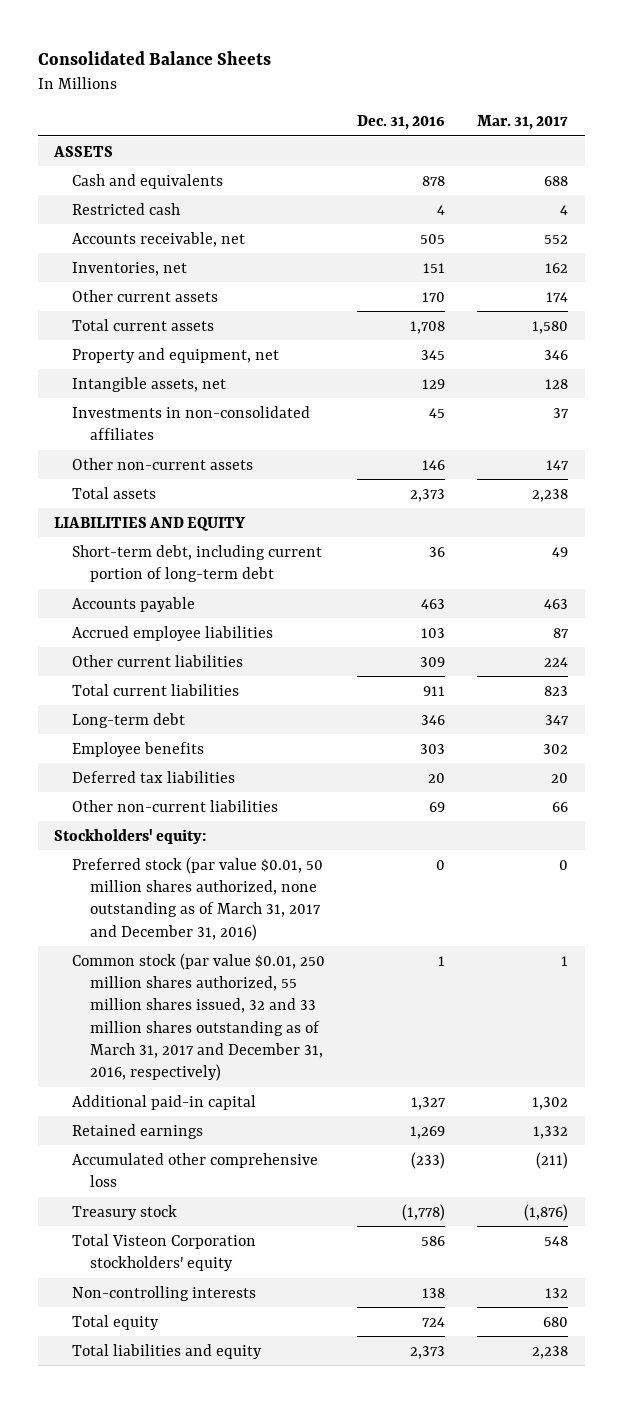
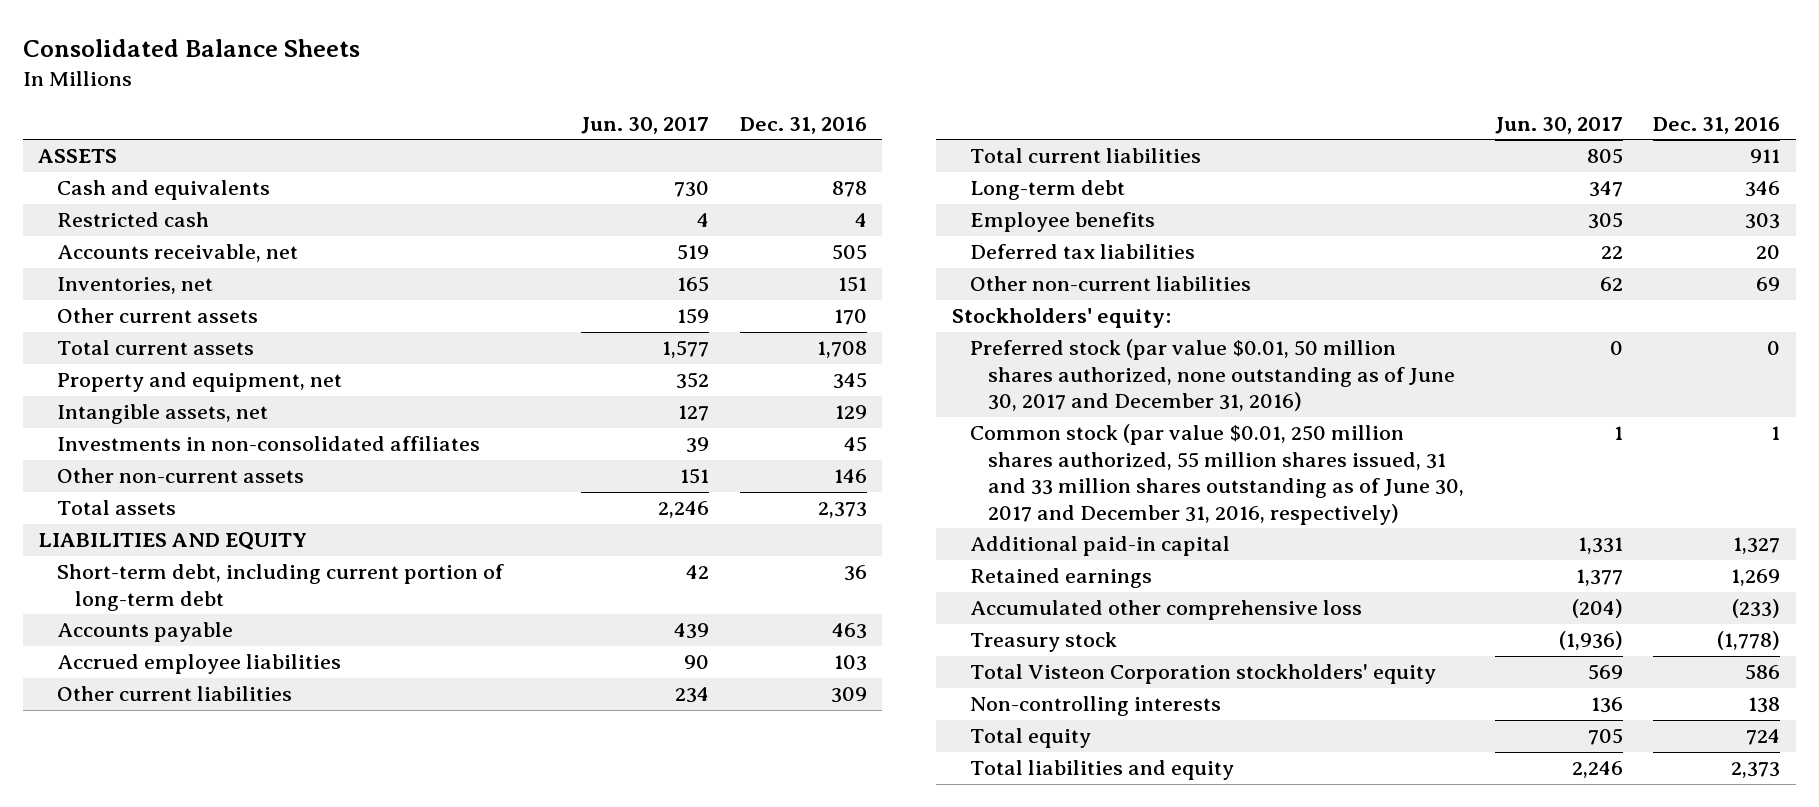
[477,115,569,131] Mar. 31, 2017 -> none
none -> [581,116,710,134] Jun. 30, 2017
[71,856,323,941] Preferred stock (par value $0.01, 50 million shares authorized, none outstanding as of March 31, 2017 and December 31, 2016) -> [969,339,1456,412] Preferred stock (par value $0.01, 50 million shares authorized, none outstanding as of June 30, 2017 and December 31, 2016)
[71,952,325,1082] Common stock (par value $0.01, 250 million shares authorized, 55 million shares issued, 32 and 33 million shares outstanding as of March 31, 2017 and December 31, 2016, respectively) -> [969,424,1465,525] Common stock (par value $0.01, 250 million shares authorized, 55 million shares issued, 31 and 33 million shares outstanding as of June 30, 2017 and December 31, 2016, respectively)

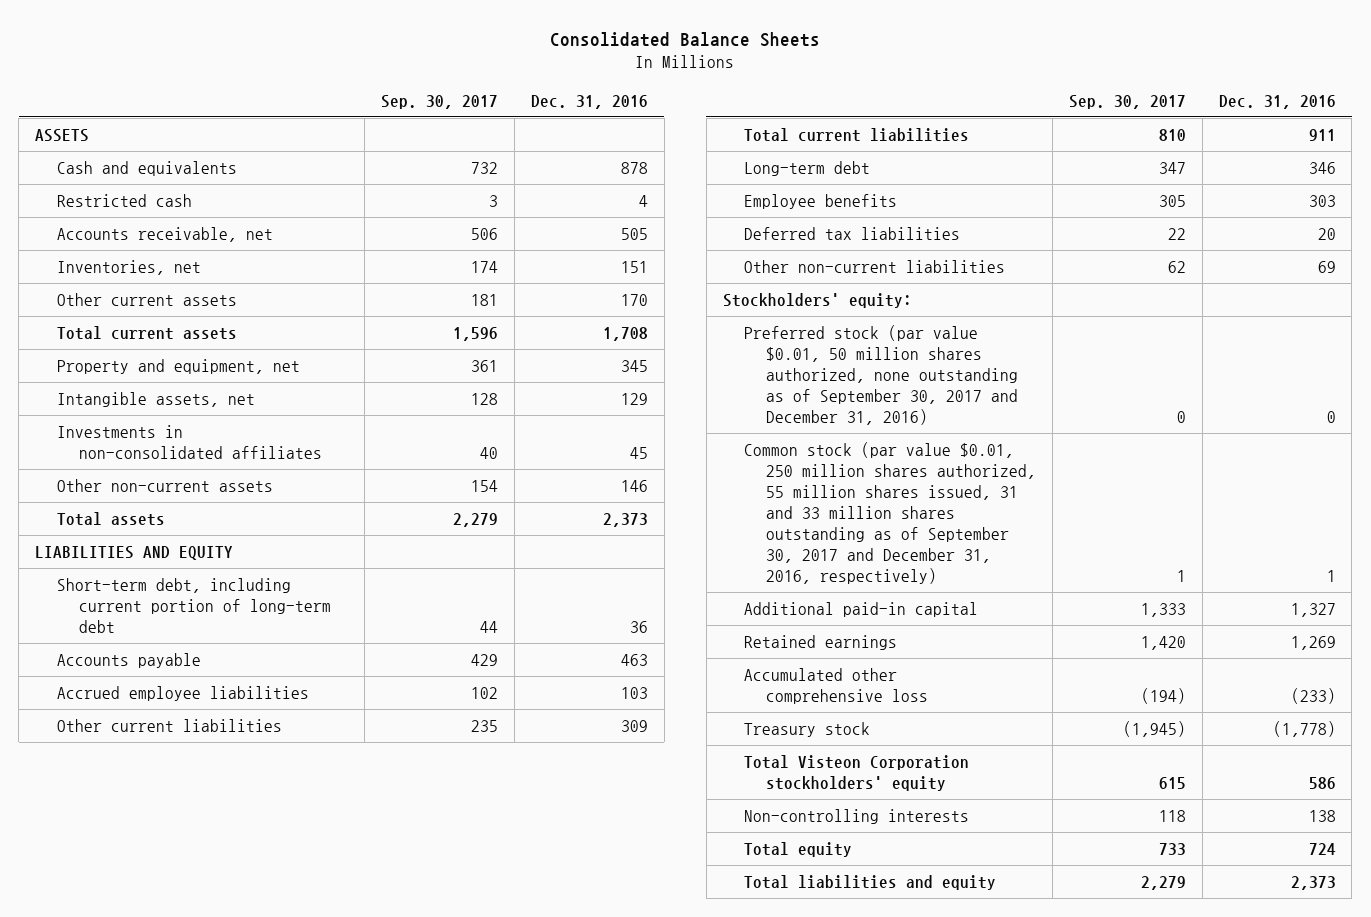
[581,116,710,134] Jun. 30, 2017 -> none
none -> [381,94,499,109] Sep. 30, 2017
[969,339,1456,412] Preferred stock (par value $0.01, 50 million shares authorized, none outstanding as of June 30, 2017 and December 31, 2016) -> [744,324,1018,425] Preferred stock (par value $0.01, 50 million shares authorized, none outstanding as of September 30, 2017 and December 31, 2016)
[969,424,1465,525] Common stock (par value $0.01, 250 million shares authorized, 55 million shares issued, 31 and 33 million shares outstanding as of June 30, 2017 and December 31, 2016, respectively) -> [744,441,1036,584] Common stock (par value $0.01, 250 million shares authorized, 55 million shares issued, 31 and 33 million shares outstanding as of September 30, 2017 and December 31, 2016, respectively)

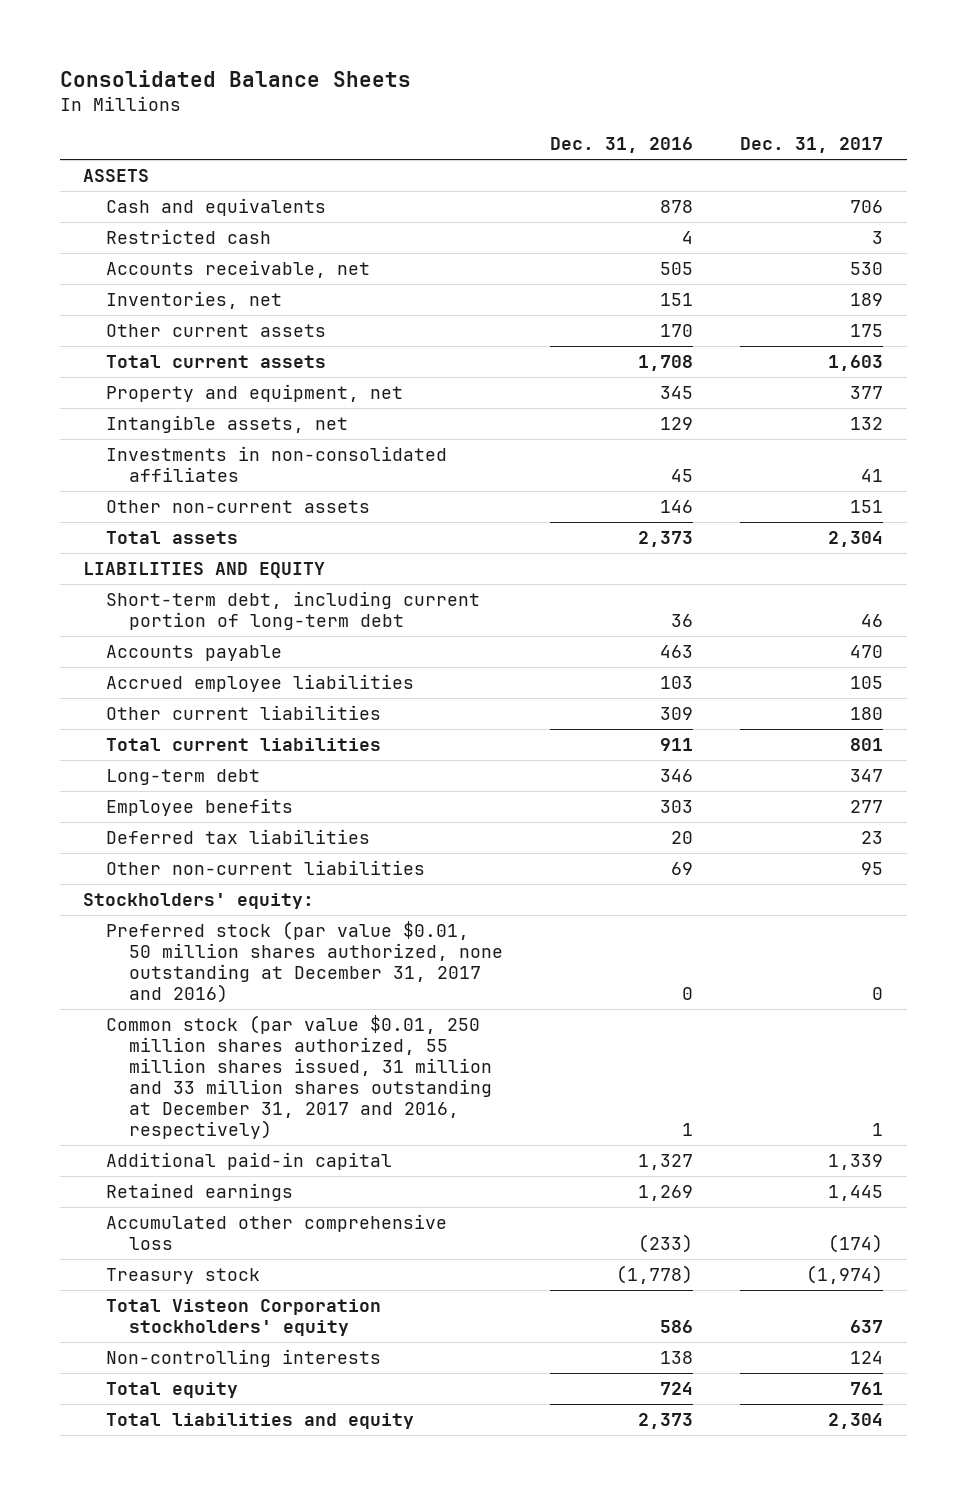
[381,94,499,109] Sep. 30, 2017 -> none
none -> [740,137,884,154] Dec. 31, 2017
[744,324,1018,425] Preferred stock (par value $0.01, 50 million shares authorized, none outstanding as of September 30, 2017 and December 31, 2016) -> [106,920,504,1004] Preferred stock (par value $0.01, 50 million shares authorized, none outstanding at December 31, 2017 and 2016)
[744,441,1036,584] Common stock (par value $0.01, 250 million shares authorized, 55 million shares issued, 31 and 33 million shares outstanding as of September 30, 2017 and December 31, 2016, respectively) -> [106,1014,493,1140] Common stock (par value $0.01, 250 million shares authorized, 55 million shares issued, 31 million and 33 million shares outstanding at December 31, 2017 and 2016, respectively)

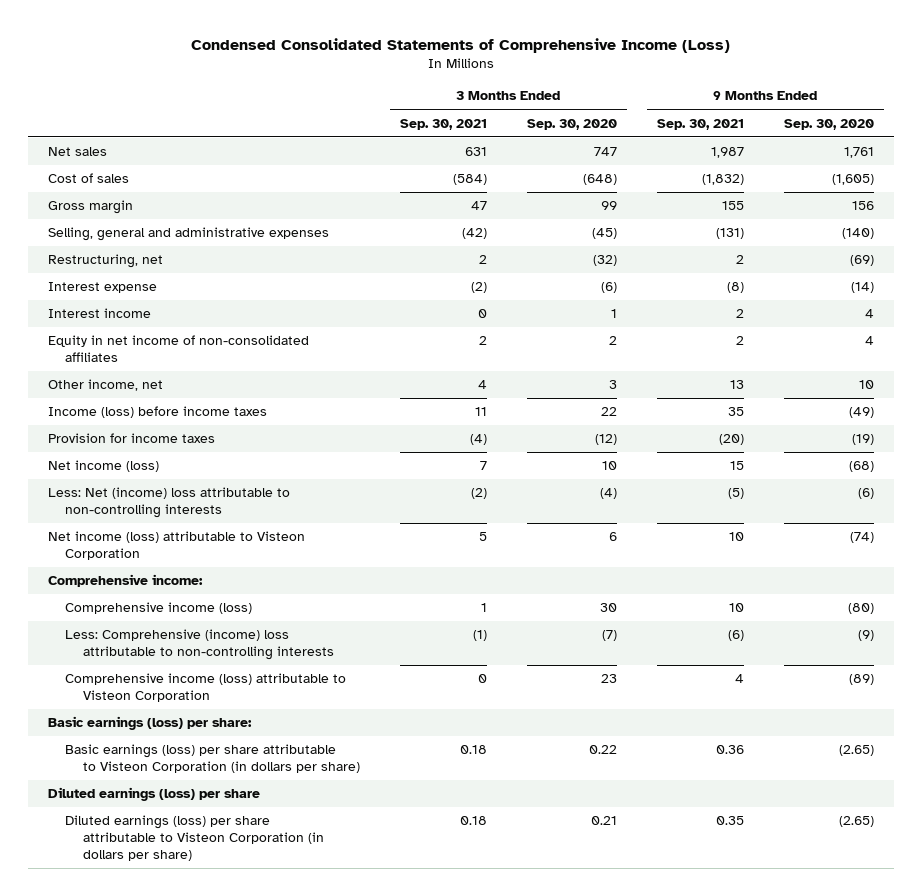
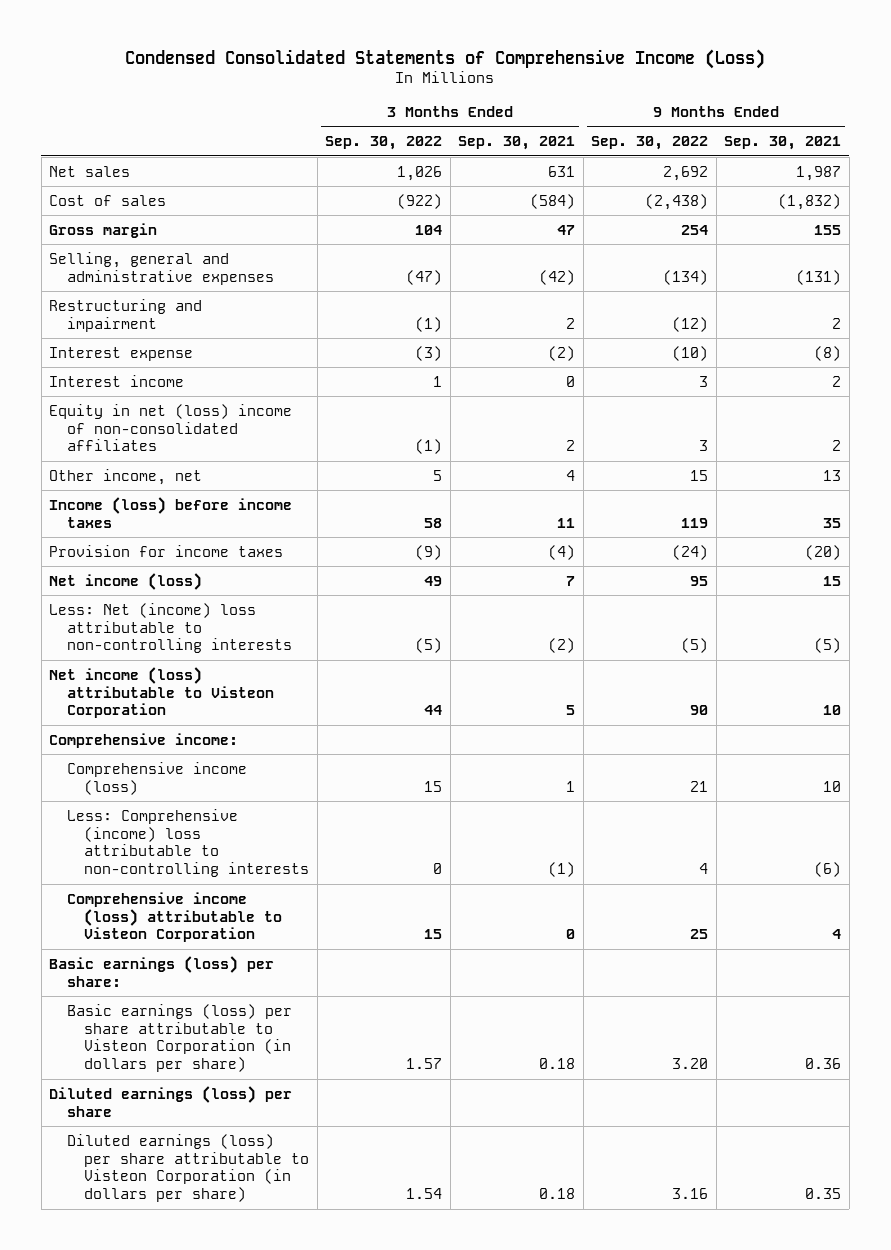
[526,118,617,130] Sep. 30, 2020 -> none
[783,118,874,130] Sep. 30, 2020 -> none
none -> [325,136,443,151] Sep. 30, 2022
none -> [591,136,709,151] Sep. 30, 2022
[48,254,164,269] Restructuring, net -> [49,298,203,332] Restructuring and impairment
[48,335,310,363] Equity in net income of non-consolidated affiliates -> [49,403,293,452] Equity in net (loss) income of non-consolidated affiliates

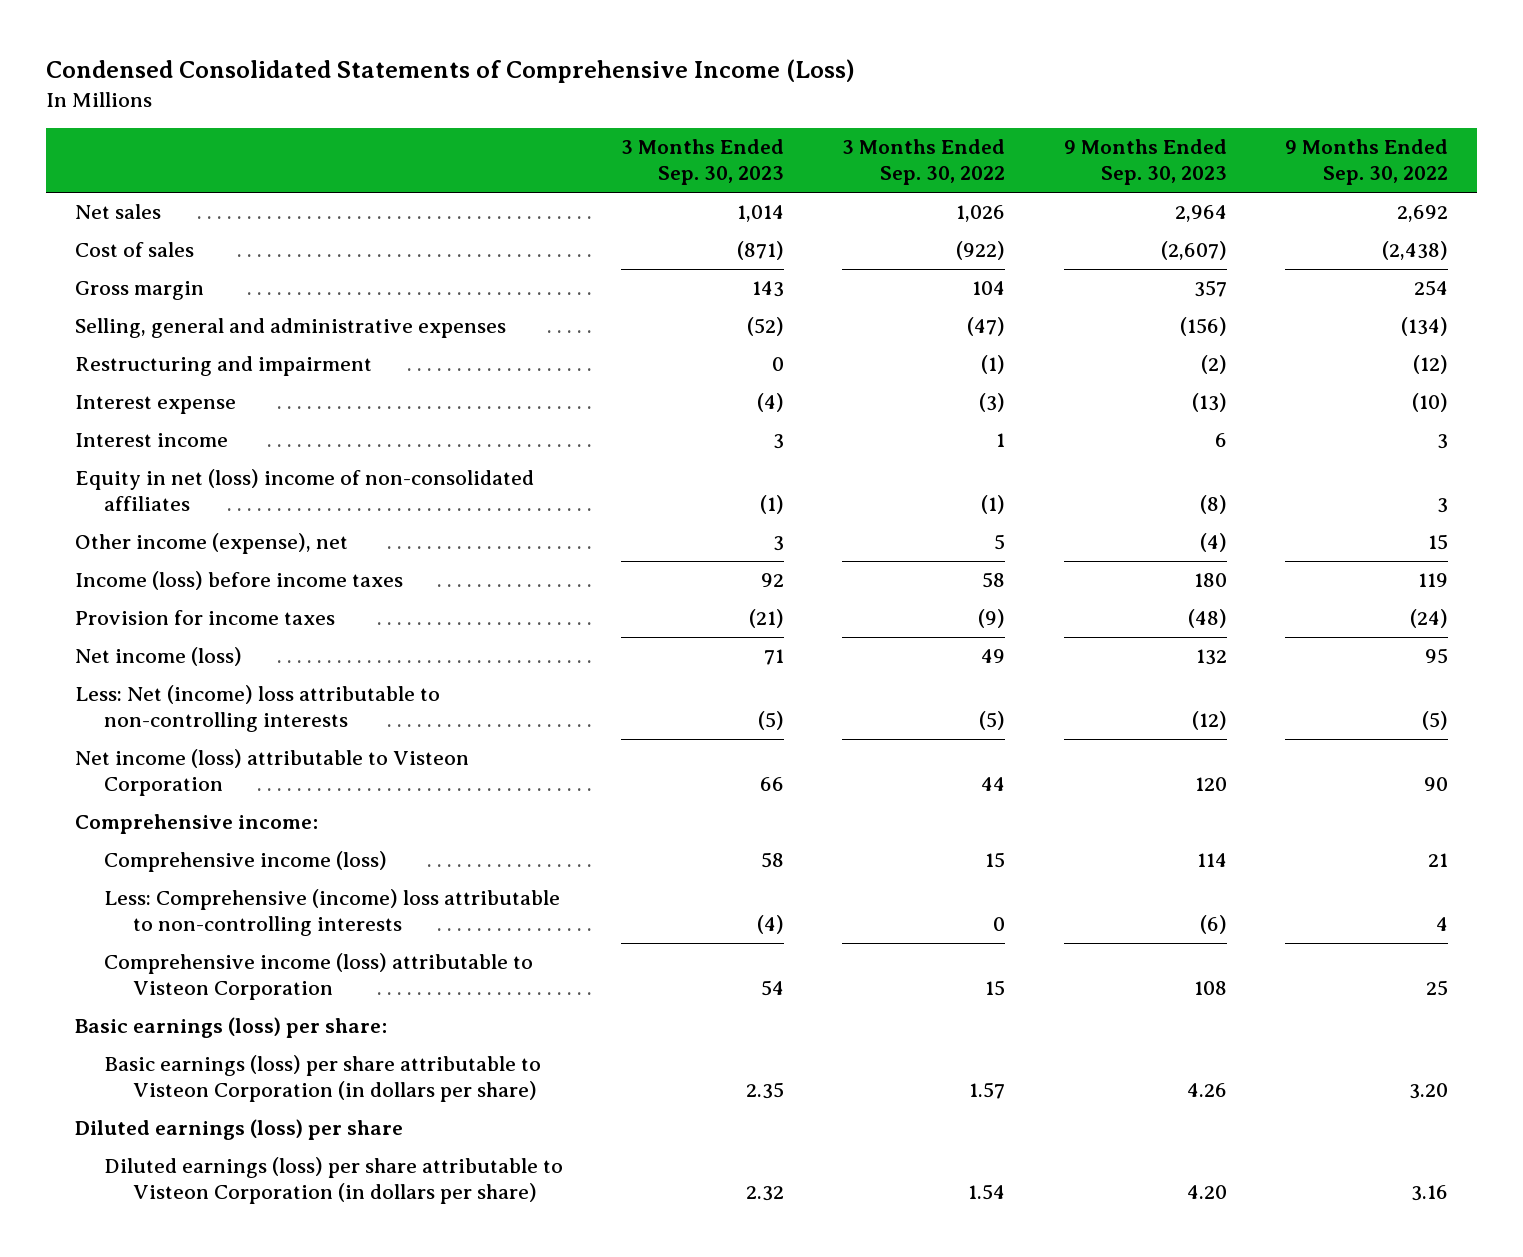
[458,136,576,151] Sep. 30, 2021 -> none
[724,136,842,151] Sep. 30, 2021 -> none
none -> [621,139,785,186] 3 Months Ended Sep. 30, 2023
none -> [1063,139,1227,186] 9 Months Ended Sep. 30, 2023
[49,468,203,485] Other income, net -> [74,533,348,555] Other income (expense), net

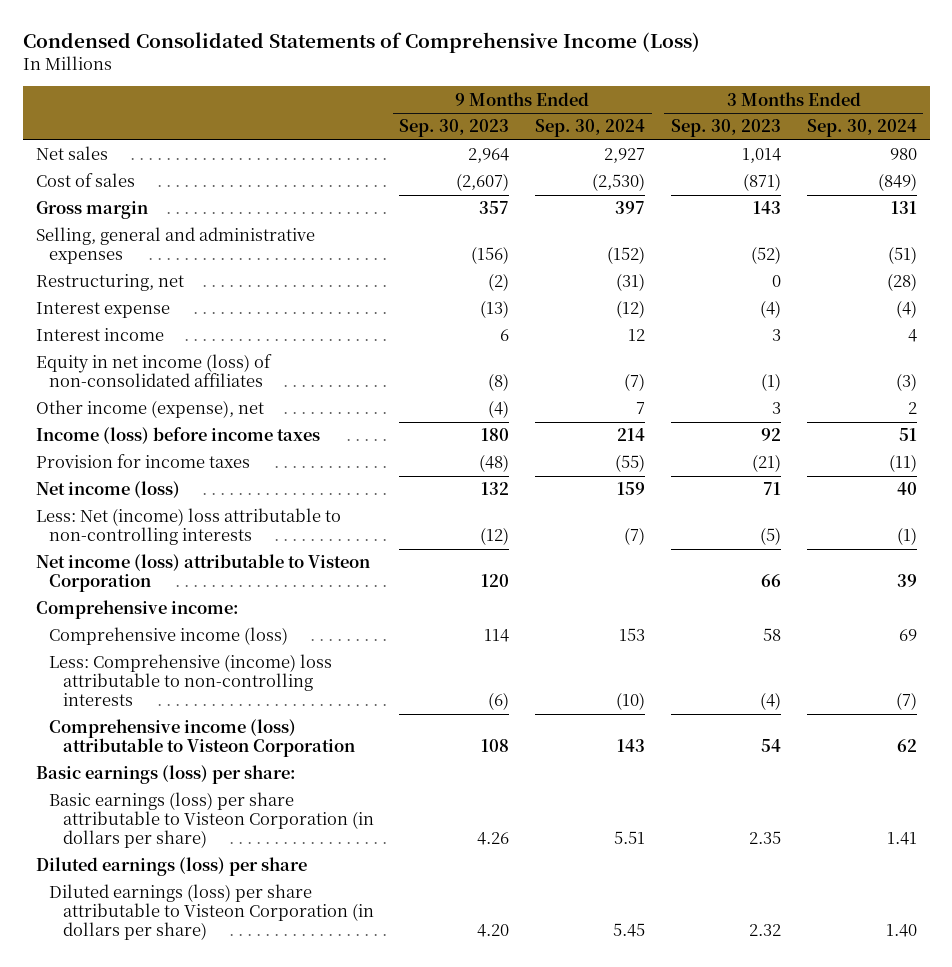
[842,139,1006,186] 3 Months Ended Sep. 30, 2022 -> none
[1284,139,1448,186] 9 Months Ended Sep. 30, 2022 -> none
none -> [535,119,646,138] Sep. 30, 2024
none -> [806,119,917,138] Sep. 30, 2024
[74,356,372,377] Restructuring and impairment -> [35,274,184,292] Restructuring, net
[74,469,534,512] Equity in net (loss) income of non-consolidated affiliates -> [35,354,272,388] Equity in net income (loss) of non-consolidated affiliates

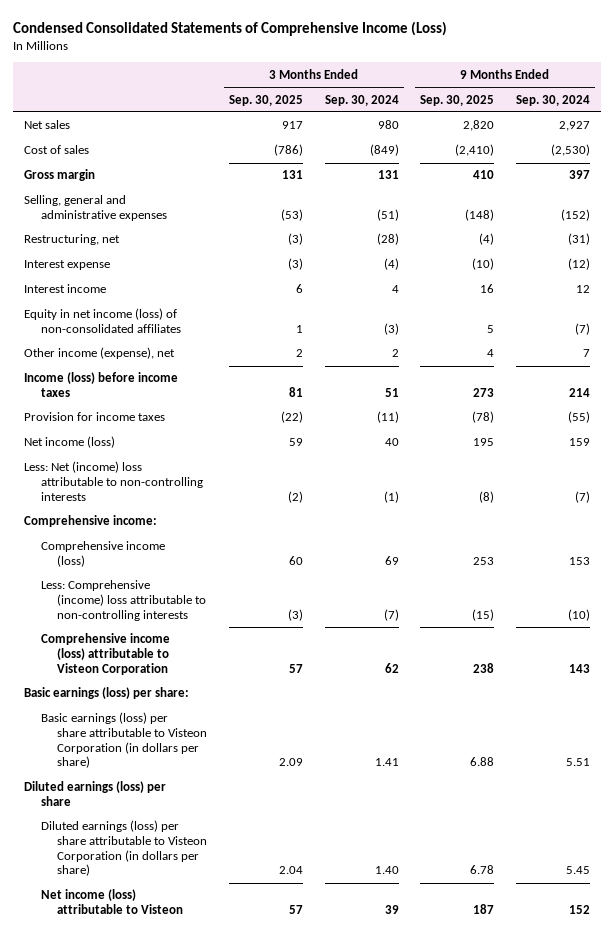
[399,119,510,138] Sep. 30, 2023 -> none
[670,119,781,138] Sep. 30, 2023 -> none
none -> [229,94,304,106] Sep. 30, 2025
none -> [420,94,495,106] Sep. 30, 2025
[35,554,370,593] Net income (loss) attributable to Visteon Corporation -> none
none -> [40,889,184,915] Net income (loss) attributable to Visteon

